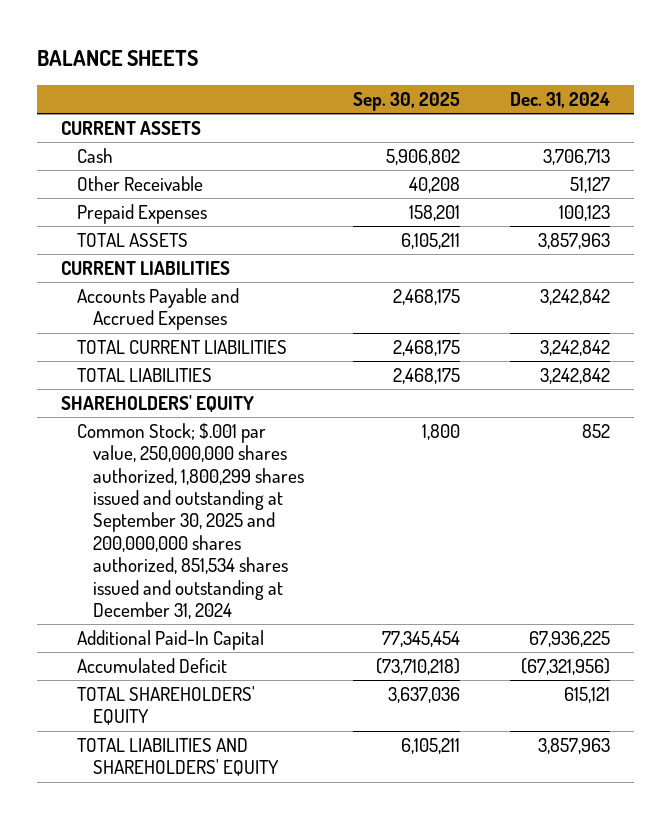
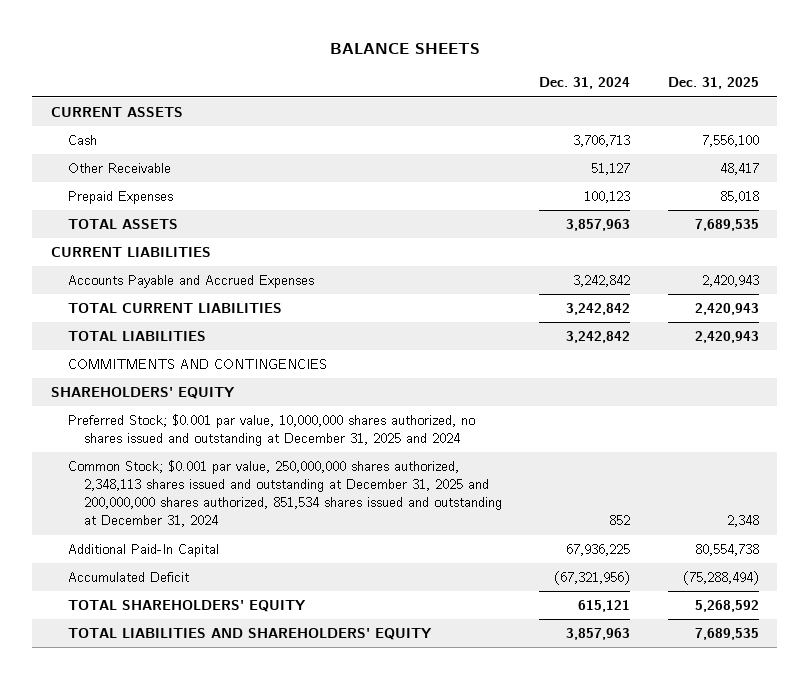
[353,91,461,111] Sep. 30, 2025 -> none
none -> [667,77,759,90] Dec. 31, 2025
none -> [67,359,327,370] COMMITMENTS AND CONTINGENCIES
none -> [67,414,475,447] Preferred Stock; $0.001 par value, 10,000,000 shares authorized, no shares issued and outstanding at December 31, 2025 and 2024
[77,422,304,620] Common Stock; $.001 par value, 250,000,000 shares authorized, 1,800,299 shares issued and outstanding at September 30, 2025 and 200,000,000 shares authorized, 851,534 shares issued and outstanding at December 31, 2024 -> [67,460,503,528] Common Stock; $0.001 par value, 250,000,000 shares authorized, 2,348,113 shares issued and outstanding at December 31, 2025 and 200,000,000 shares authorized, 851,534 shares issued and outstanding at December 31, 2024

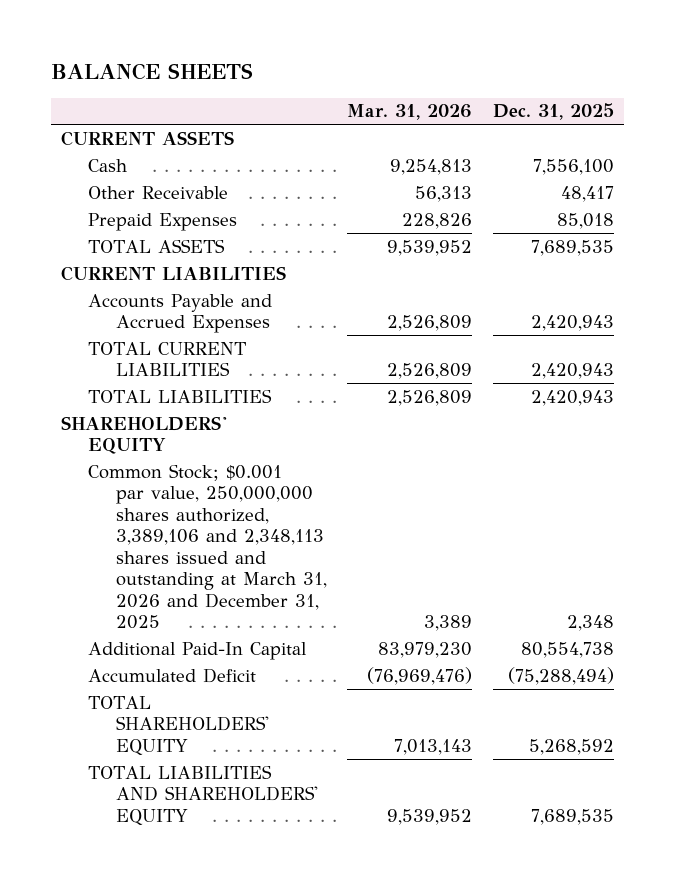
[539,77,631,90] Dec. 31, 2024 -> none
none -> [347,104,473,121] Mar. 31, 2026
[67,359,327,370] COMMITMENTS AND CONTINGENCIES -> none
[67,414,475,447] Preferred Stock; $0.001 par value, 10,000,000 shares authorized, no shares issued and outstanding at December 31, 2025 and 2024 -> none
[67,460,503,528] Common Stock; $0.001 par value, 250,000,000 shares authorized, 2,348,113 shares issued and outstanding at December 31, 2025 and 200,000,000 shares authorized, 851,534 shares issued and outstanding at December 31, 2024 -> [88,463,328,630] Common Stock; $0.001 par value, 250,000,000 shares authorized, 3,389,106 and 2,348,113 shares issued and outstanding at March 31, 2026 and December 31, 2025

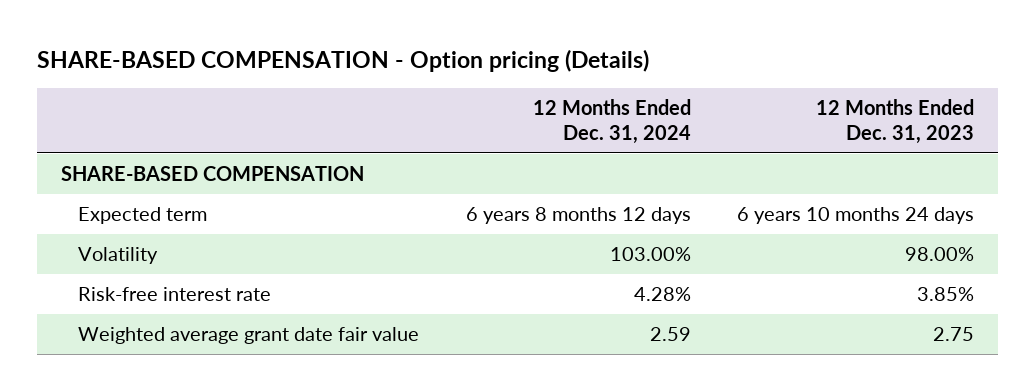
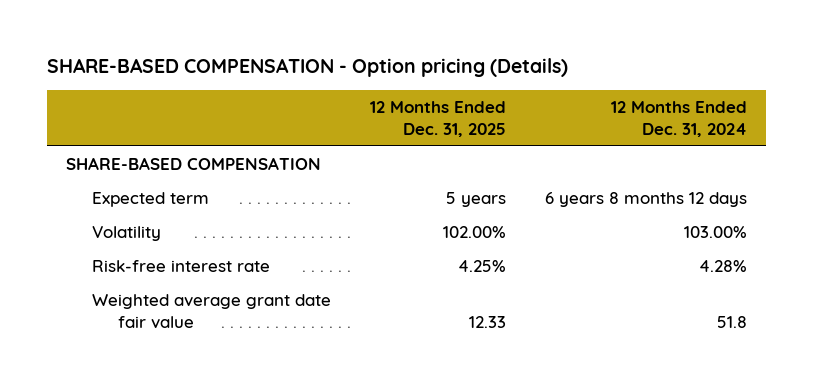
[816,99,975,144] 12 Months Ended Dec. 31, 2023 -> none
none -> [369,101,506,137] 12 Months Ended Dec. 31, 2025
[649,327,691,342] 2.59 -> [716,315,747,328] 51.8

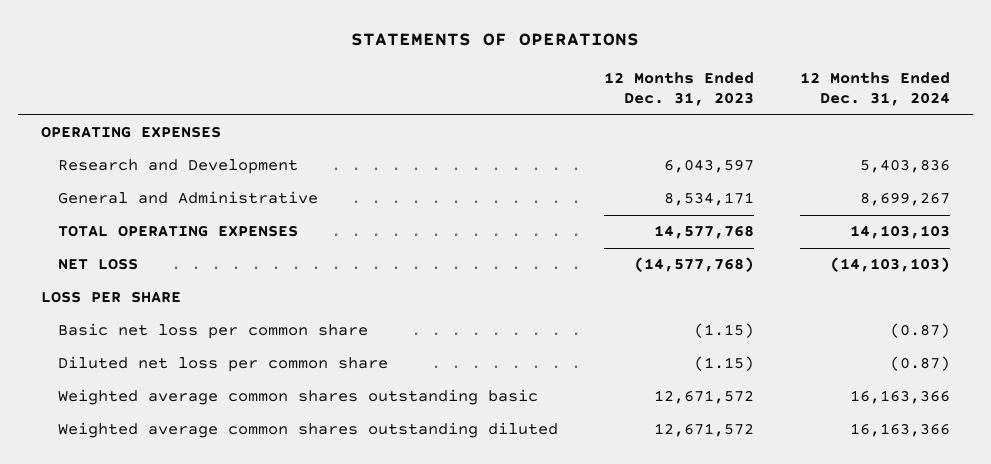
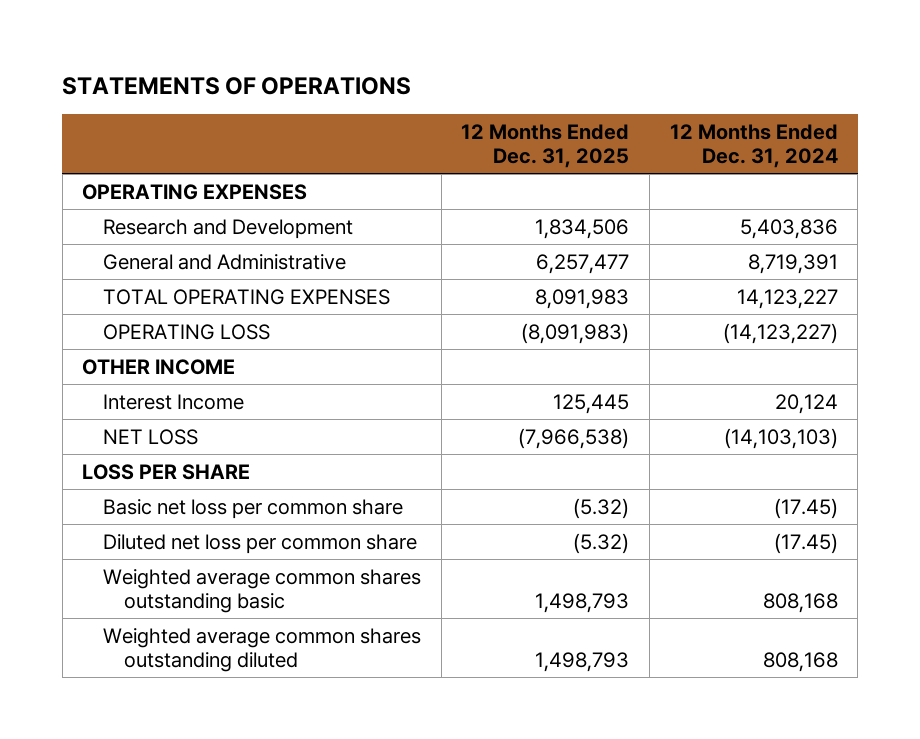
[603,72,754,107] 12 Months Ended Dec. 31, 2023 -> none
none -> [461,123,630,169] 12 Months Ended Dec. 31, 2025
[859,192,950,207] 8,699,267 -> [747,253,838,274] 8,719,391
[849,225,950,240] 14,103,103 -> [736,288,838,309] 14,123,227
none -> [103,323,271,340] OPERATING LOSS
none -> [82,358,236,375] OTHER INCOME
none -> [103,393,245,410] Interest Income
[889,323,950,339] (0.87) -> [773,497,838,519] (17.45)
[889,356,950,372] (0.87) -> [773,532,838,554] (17.45)
[849,390,950,405] 16,163,366 -> [762,592,838,613] 808,168
[849,423,950,438] 16,163,366 -> [762,651,838,672] 808,168

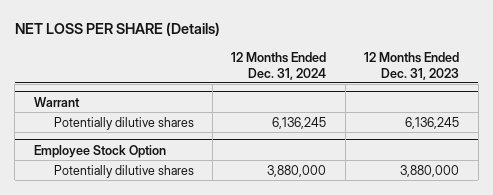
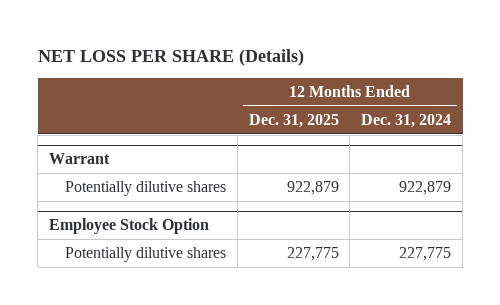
[364,51,460,80] 12 Months Ended Dec. 31, 2023 -> none
none -> [248,113,339,128] Dec. 31, 2025
[272,116,327,129] 6,136,245 -> [399,181,452,196] 922,879
[267,164,327,177] 3,880,000 -> [399,247,452,262] 227,775

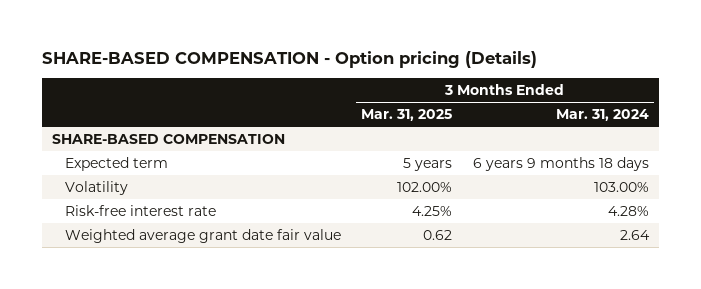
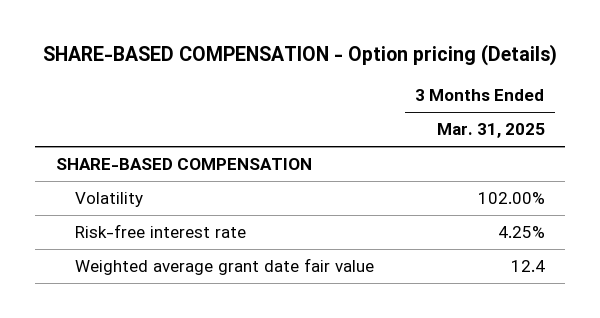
[555,109,649,122] Mar. 31, 2024 -> none
[64,156,168,171] Expected term -> none
[423,229,453,240] 0.62 -> [510,260,545,273] 12.4

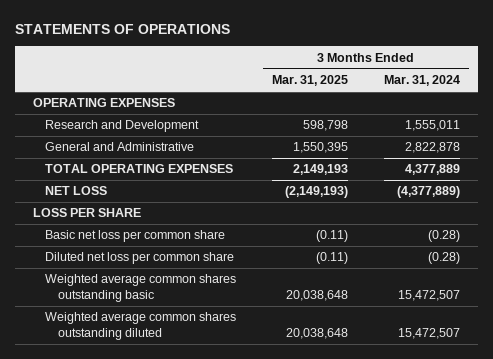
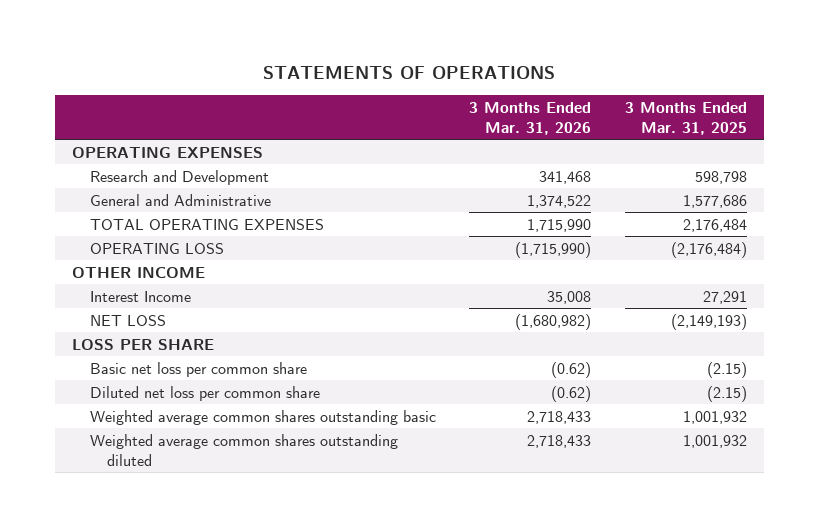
[384,75,461,87] Mar. 31, 2024 -> none
none -> [469,101,592,135] 3 Months Ended Mar. 31, 2026
[293,142,349,154] 1,550,395 -> [683,194,748,208] 1,577,686
[293,164,349,176] 2,149,193 -> [683,218,748,232] 2,176,484
none -> [89,242,224,254] OPERATING LOSS
none -> [71,266,205,278] OTHER INCOME
none -> [89,290,191,302] Interest Income
[316,230,349,243] (0.11) -> [707,361,748,378] (2.15)
[316,252,349,265] (0.11) -> [707,385,748,402] (2.15)
[286,289,349,301] 20,038,648 -> [683,410,748,424] 1,001,932
[286,327,349,339] 20,038,648 -> [683,434,748,448] 1,001,932

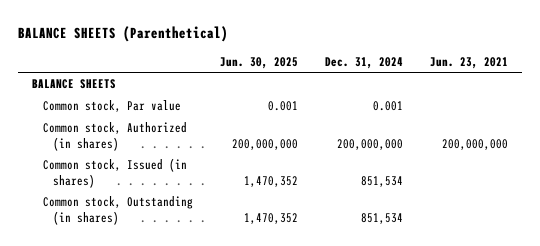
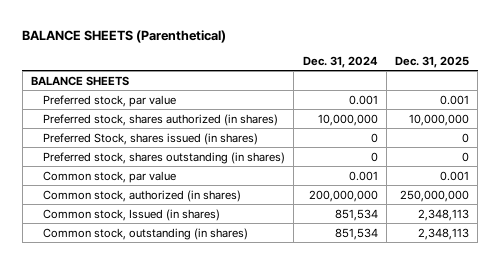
[219,56,298,69] Jun. 30, 2025 -> none
[430,56,509,69] Jun. 23, 2021 -> none
none -> [395,55,470,68] Dec. 31, 2025
none -> [43,94,177,107] Preferred stock, par value
none -> [43,113,279,126] Preferred stock, shares authorized (in shares)
none -> [43,132,259,145] Preferred Stock, shares issued (in shares)
none -> [43,151,286,164] Preferred stock, shares outstanding (in shares)
[42,100,181,113] Common stock, Par value -> [43,170,177,183] Common stock, par value
[42,122,187,151] Common stock, Authorized (in shares) -> [43,189,242,202] Common stock, authorized (in shares)
[42,196,193,225] Common stock, Outstanding (in shares) -> [43,227,249,240] Common stock, outstanding (in shares)

